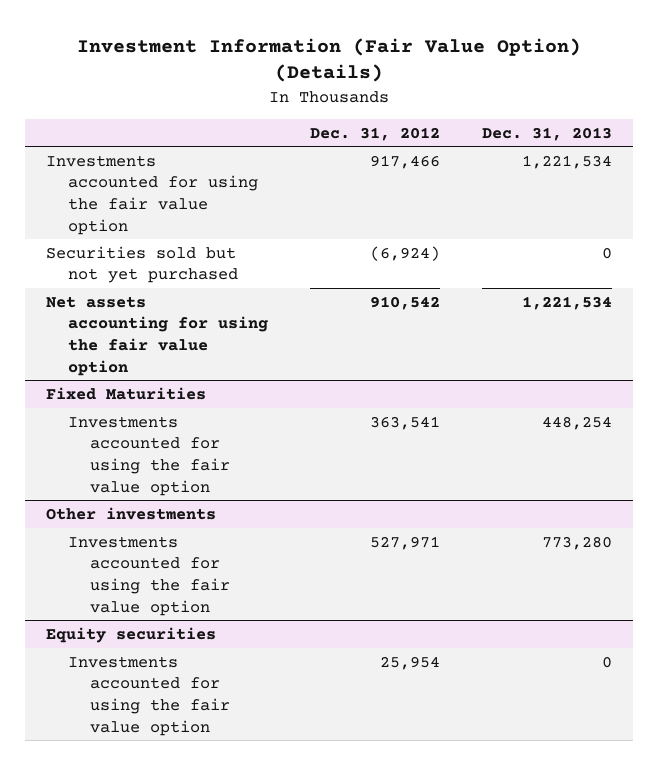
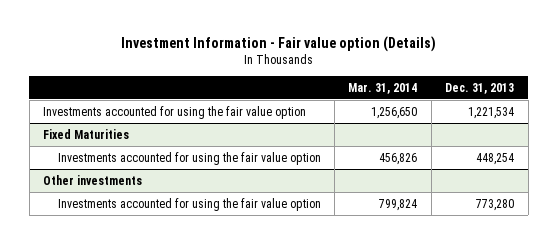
[76,37,581,83] Investment Information (Fair Value Option) (Details) -> [120,35,436,52] Investment Information - Fair value option (Details)
[309,126,440,141] Dec. 31, 2012 -> none
none -> [348,82,418,94] Mar. 31, 2014
[46,245,238,284] Securities sold but not yet purchased -> none
[46,295,268,376] Net assets accounting for using the fair value option -> none
[46,626,217,643] Equity securities -> none
[67,655,230,736] Investments accounted for using the fair value option -> none

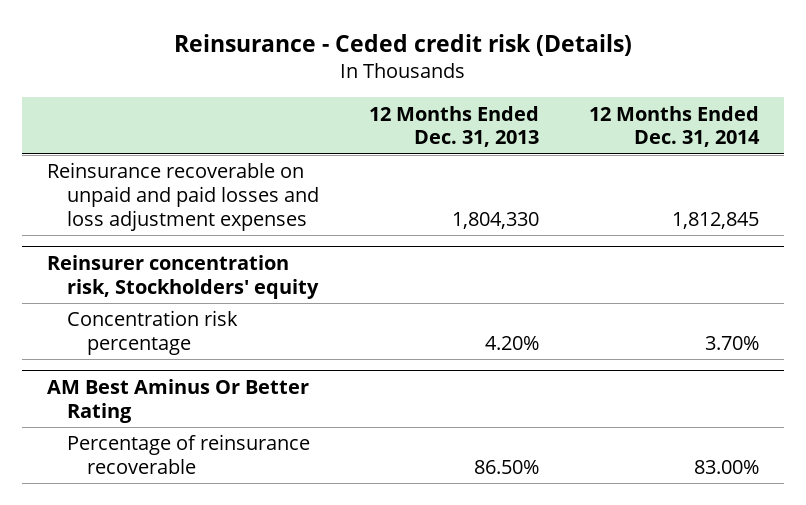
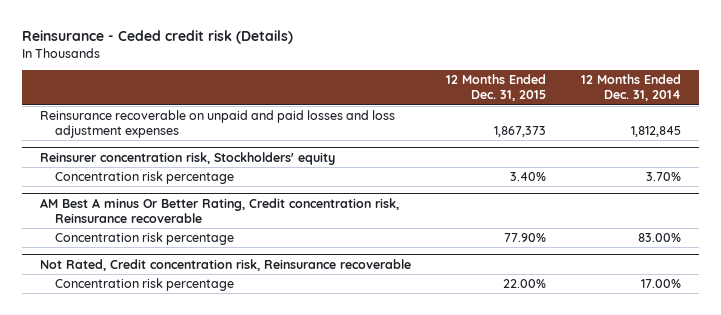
[368,105,539,148] 12 Months Ended Dec. 31, 2013 -> none
none -> [445,74,546,102] 12 Months Ended Dec. 31, 2015
[46,379,309,423] AM Best Aminus Or Better Rating -> none
[66,434,310,475] Percentage of reinsurance recoverable -> none
none -> [39,197,399,223] AM Best A minus Or Better Rating, Credit concentration risk, Reinsurance recoverable
none -> [55,232,235,246] Concentration risk percentage
none -> [39,258,411,271] Not Rated, Credit concentration risk, Reinsurance recoverable
none -> [55,278,235,292] Concentration risk percentage

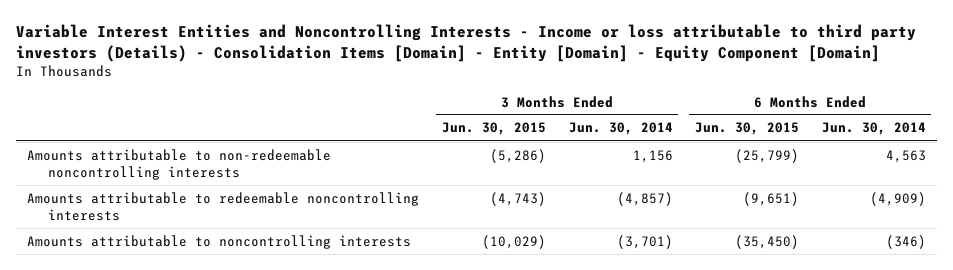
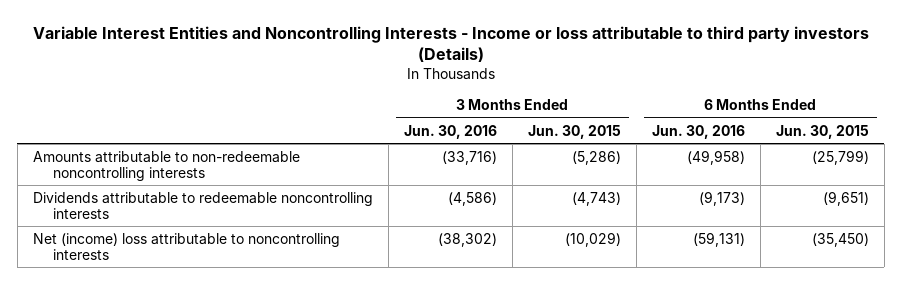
[16,23,917,62] Variable Interest Entities and Noncontrolling Interests - Income or loss attributable to third party investors (Details) - Consolidation Items [Domain] - Entity [Domain] - Equity Component [Domain] -> [32,25,869,63] Variable Interest Entities and Noncontrolling Interests - Income or loss attributable to third party investors (Details)
[568,122,673,136] Jun. 30, 2014 -> none
[821,122,926,136] Jun. 30, 2014 -> none
none -> [403,124,497,139] Jun. 30, 2016
none -> [651,124,745,139] Jun. 30, 2016
[27,191,420,221] Amounts attributable to redeemable noncontrolling interests -> [32,191,373,219] Dividends attributable to redeemable noncontrolling interests
[27,234,412,249] Amounts attributable to noncontrolling interests -> [32,232,340,260] Net (income) loss attributable to noncontrolling interests

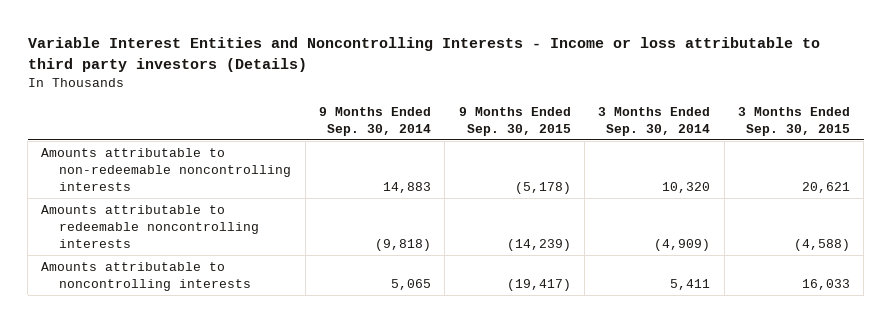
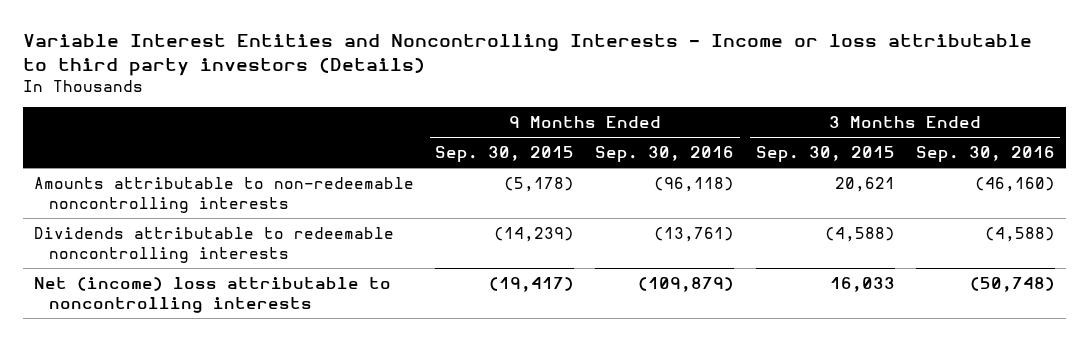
[319,106,432,136] 9 Months Ended Sep. 30, 2014 -> none
[598,106,711,136] 3 Months Ended Sep. 30, 2014 -> none
none -> [595,146,735,163] Sep. 30, 2016
none -> [915,146,1055,163] Sep. 30, 2016
[41,205,260,248] Amounts attributable to redeemable noncontrolling interests -> [33,226,394,263] Dividends attributable to redeemable noncontrolling interests
[41,262,252,291] Amounts attributable to noncontrolling interests -> [33,276,391,313] Net (income) loss attributable to noncontrolling interests

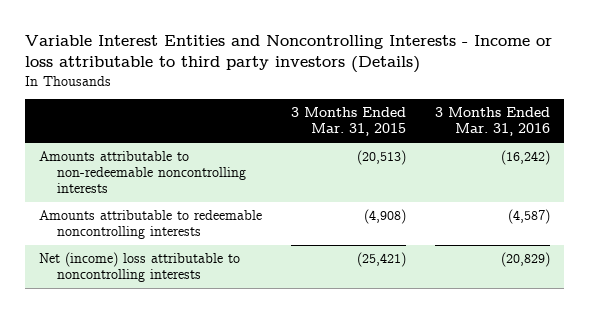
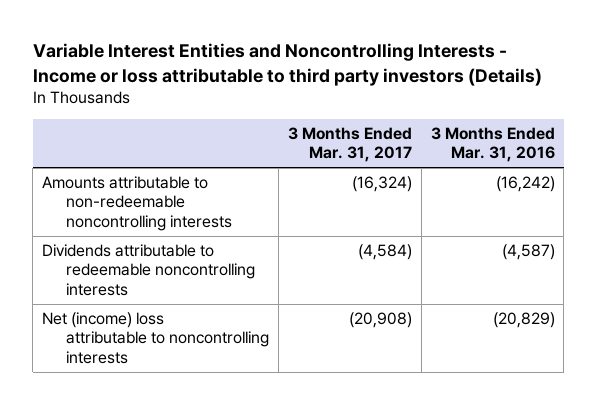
[291,107,407,137] 3 Months Ended Mar. 31, 2015 -> none
none -> [287,126,412,163] 3 Months Ended Mar. 31, 2017
[39,210,263,240] Amounts attributable to redeemable noncontrolling interests -> [42,244,255,296] Dividends attributable to redeemable noncontrolling interests

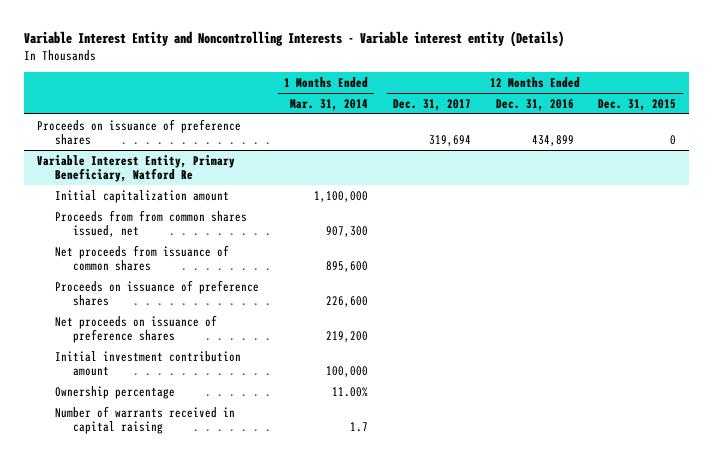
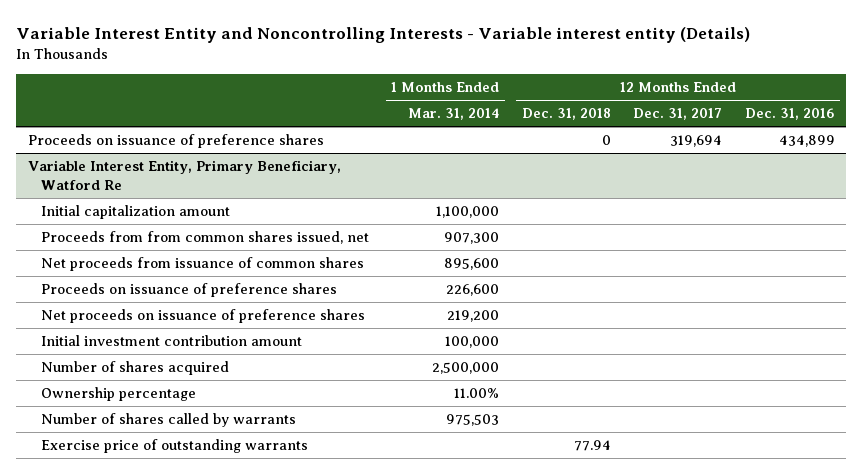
[598,98,677,111] Dec. 31, 2015 -> none
none -> [521,108,611,121] Dec. 31, 2018
none -> [41,361,230,376] Number of shares acquired
[55,405,236,435] Number of warrants received in capital raising -> none
none -> [41,413,297,428] Number of shares called by warrants
none -> [41,439,309,454] Exercise price of outstanding warrants

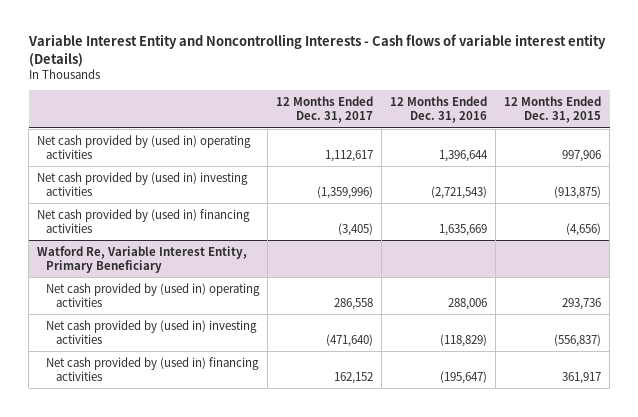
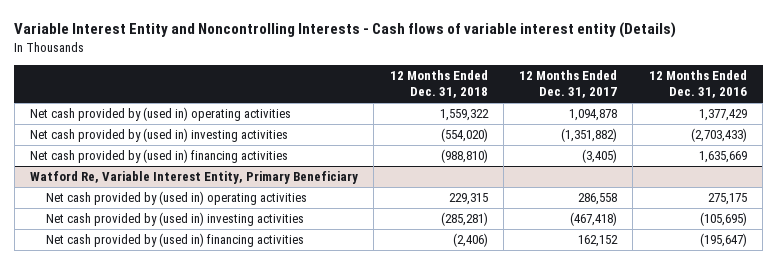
[504,96,602,124] 12 Months Ended Dec. 31, 2015 -> none
none -> [389,69,488,99] 12 Months Ended Dec. 31, 2018
[325,150,374,163] 1,112,617 -> [569,109,618,122] 1,094,878
[439,150,489,163] 1,396,644 -> [698,109,747,122] 1,377,429
[317,186,374,200] (1,359,996) -> [561,128,618,143] (1,351,882)
[431,186,488,200] (2,721,543) -> [690,128,747,143] (2,703,433)
[448,298,488,311] 288,006 -> [707,193,747,206] 275,175
[326,334,374,348] (471,640) -> [570,212,618,227] (467,418)
[440,334,488,348] (118,829) -> [699,212,747,227] (105,695)

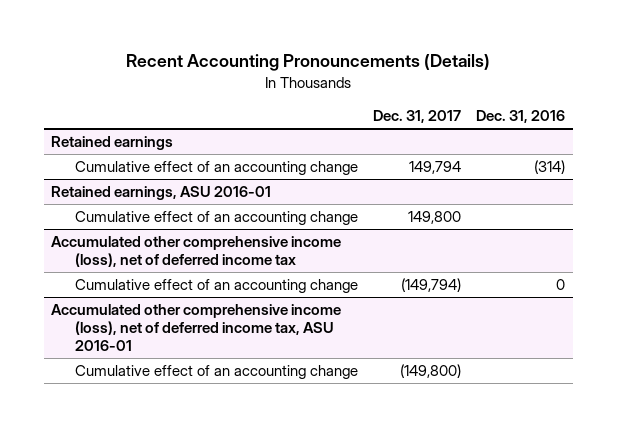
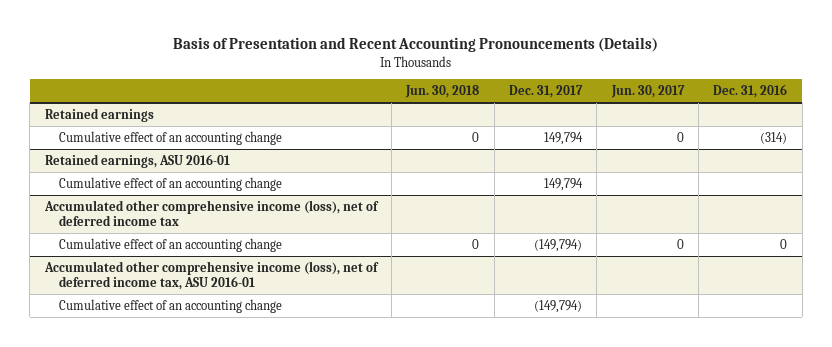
[126,54,491,72] Recent Accounting Pronouncements (Details) -> [172,37,658,53] Basis of Presentation and Recent Accounting Pronouncements (Details)
none -> [405,85,480,99] Jun. 30, 2018
none -> [610,85,685,99] Jun. 30, 2017
[407,211,461,225] 149,800 -> [543,177,583,191] 149,794
[399,364,461,379] (149,800) -> [533,299,582,313] (149,794)

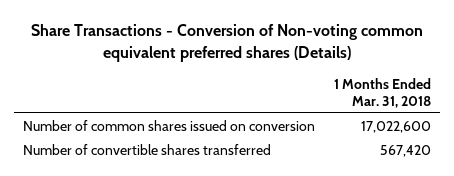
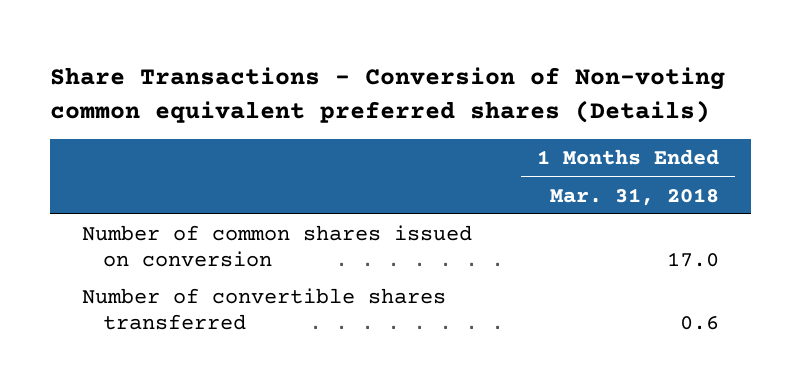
[360,120,431,133] 17,022,600 -> [666,252,719,268] 17.0
[379,144,431,157] 567,420 -> [679,316,719,331] 0.6

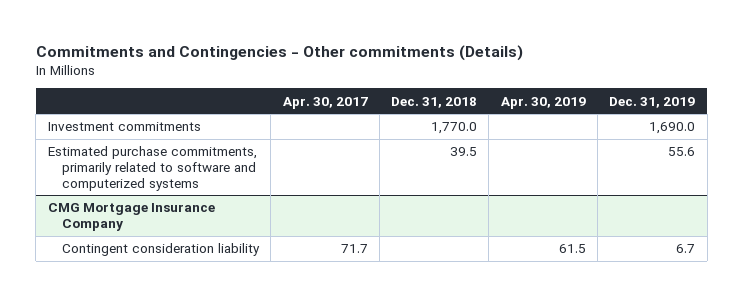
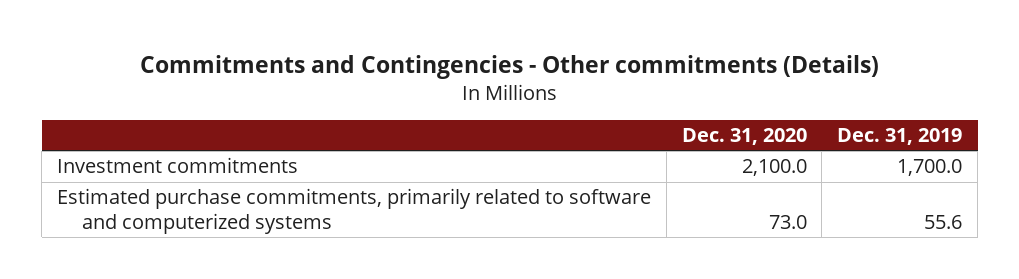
[282,96,368,109] Apr. 30, 2017 -> none
[391,96,478,108] Dec. 31, 2018 -> none
[500,96,586,109] Apr. 30, 2019 -> none
none -> [681,128,807,146] Dec. 31, 2020
[649,122,696,135] 1,690.0 -> [897,159,963,177] 1,700.0
[47,203,215,231] CMG Mortgage Insurance Company -> none
[61,243,260,257] Contingent consideration liability -> none

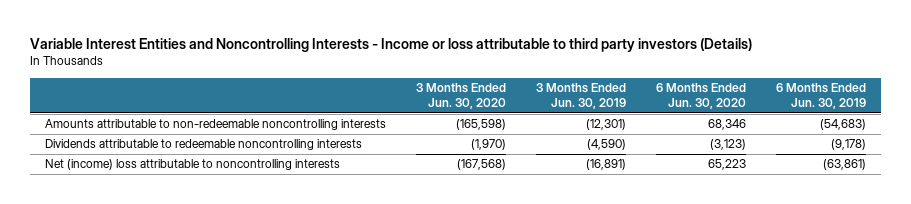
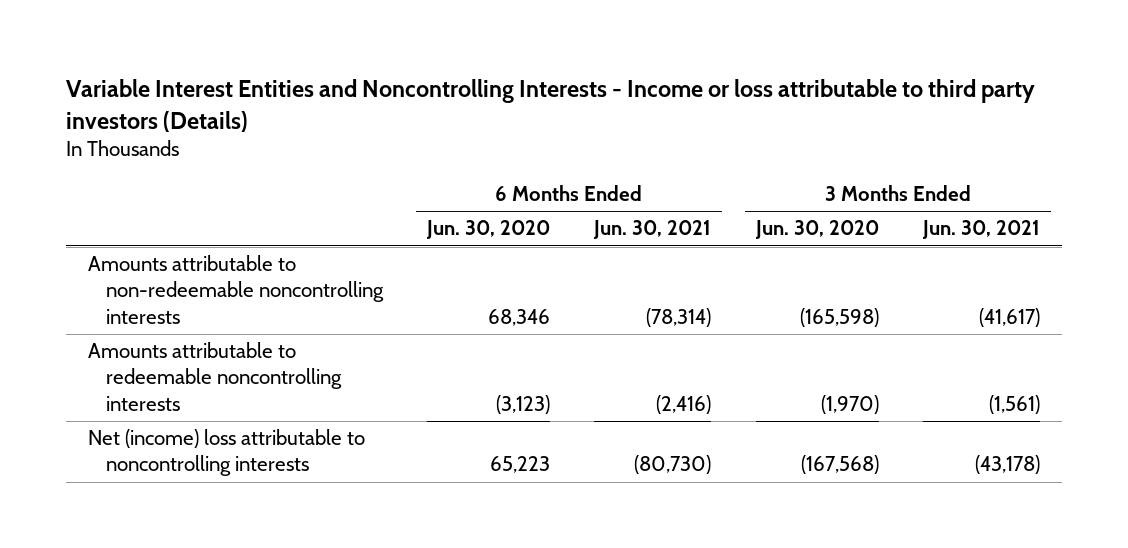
[535,82,626,110] 3 Months Ended Jun. 30, 2019 -> none
[775,82,866,110] 6 Months Ended Jun. 30, 2019 -> none
none -> [593,220,712,240] Jun. 30, 2021
none -> [921,220,1040,240] Jun. 30, 2021
[44,139,362,151] Dividends attributable to redeemable noncontrolling interests -> [87,342,342,411] Amounts attributable to redeemable noncontrolling interests

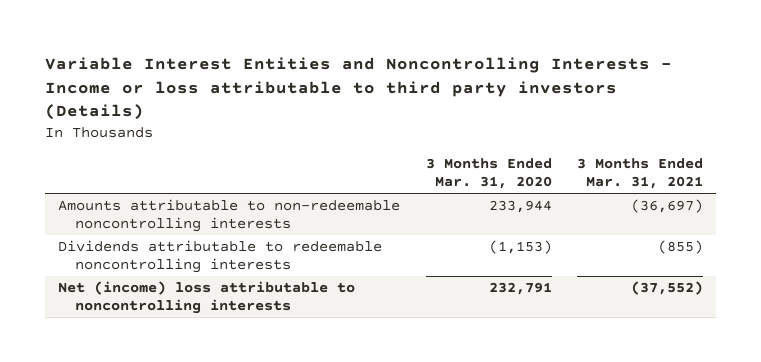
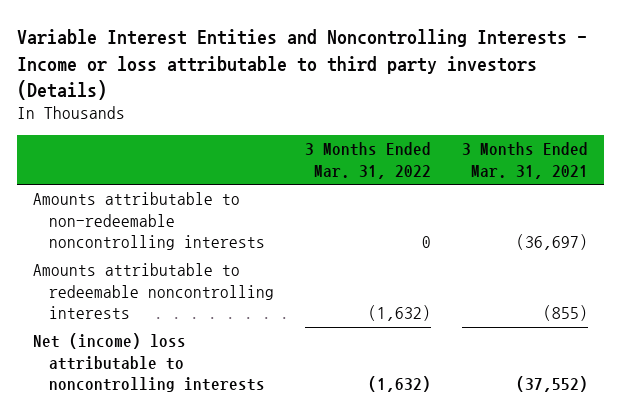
[425,157,552,190] 3 Months Ended Mar. 31, 2020 -> none
none -> [305,142,432,179] 3 Months Ended Mar. 31, 2022
[58,239,383,274] Dividends attributable to redeemable noncontrolling interests -> [32,263,274,320] Amounts attributable to redeemable noncontrolling interests

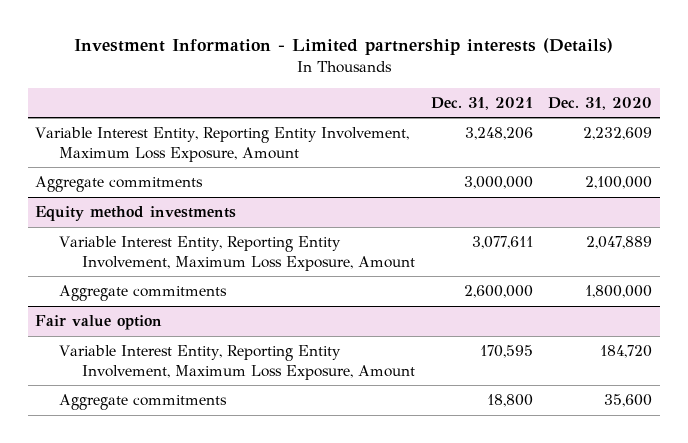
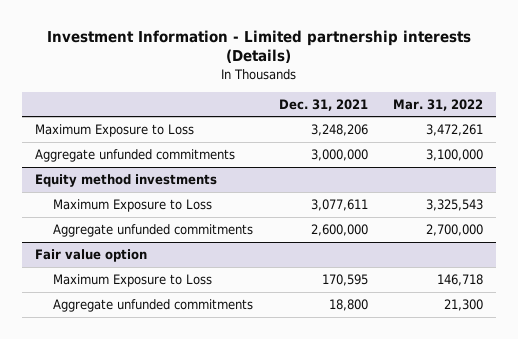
[548,96,653,110] Dec. 31, 2020 -> none
none -> [393,98,484,111] Mar. 31, 2022
[35,127,410,162] Variable Interest Entity, Reporting Entity Involvement, Maximum Loss Exposure, Amount -> [34,124,194,138] Maximum Exposure to Loss
[35,176,204,193] Aggregate commitments -> [34,149,235,163] Aggregate unfunded commitments
[58,236,416,271] Variable Interest Entity, Reporting Entity Involvement, Maximum Loss Exposure, Amount -> [52,199,212,213] Maximum Exposure to Loss
[58,285,227,302] Aggregate commitments -> [52,224,253,238] Aggregate unfunded commitments
[58,345,416,380] Variable Interest Entity, Reporting Entity Involvement, Maximum Loss Exposure, Amount -> [52,274,212,288] Maximum Exposure to Loss
[58,394,227,411] Aggregate commitments -> [52,299,253,313] Aggregate unfunded commitments

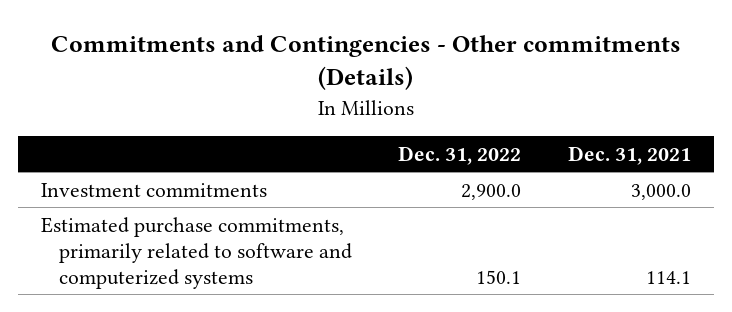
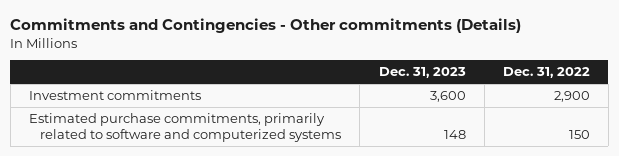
[567,145,691,165] Dec. 31, 2021 -> none
none -> [378,67,466,79] Dec. 31, 2023
[461,183,522,200] 2,900.0 -> [553,90,590,102] 2,900
[476,269,522,284] 150.1 -> [568,129,590,139] 150

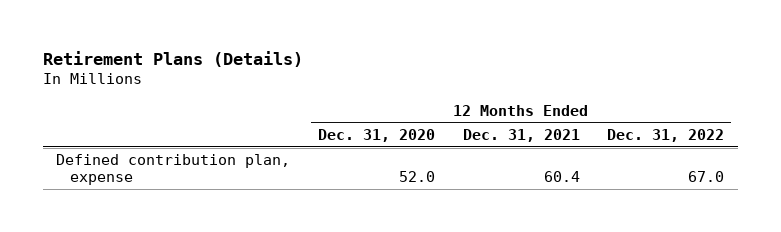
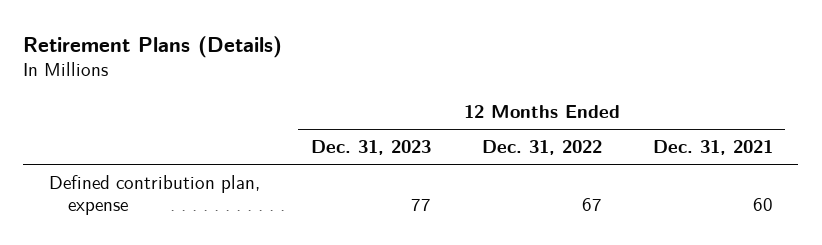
[317,129,435,143] Dec. 31, 2020 -> none
none -> [310,140,431,156] Dec. 31, 2023
[543,171,580,183] 60.4 -> [752,198,773,212] 60
[688,171,725,183] 67.0 -> [581,198,602,212] 67

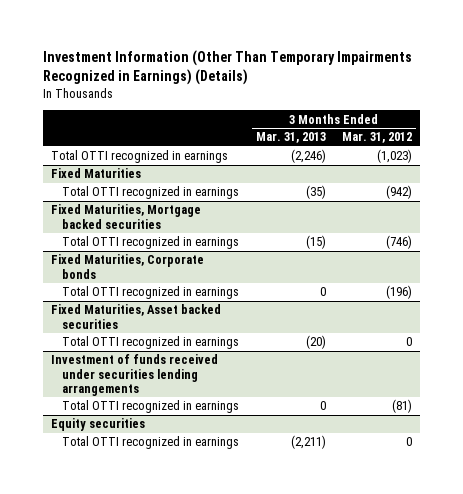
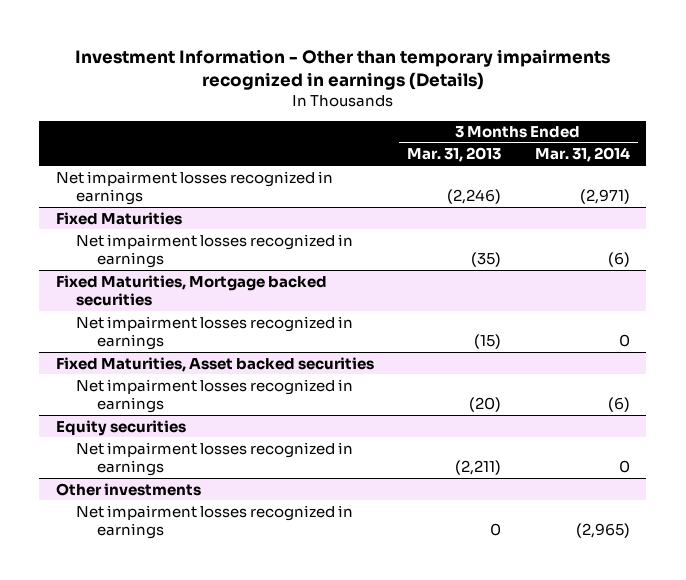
[42,50,412,86] Investment Information (Other Than Temporary Impairments Recognized in Earnings) (Details) -> [74,48,610,90] Investment Information - Other than temporary impairments recognized in earnings (Details)
[341,132,412,144] Mar. 31, 2012 -> none
none -> [534,147,630,163] Mar. 31, 2014
[51,150,229,164] Total OTTI recognized in earnings -> [56,170,334,205] Net impairment losses recognized in earnings
[62,186,240,200] Total OTTI recognized in earnings -> [76,233,354,268] Net impairment losses recognized in earnings
[51,254,205,279] Fixed Maturities, Corporate bonds -> none
[62,286,240,300] Total OTTI recognized in earnings -> none
[62,236,240,250] Total OTTI recognized in earnings -> [76,315,354,350] Net impairment losses recognized in earnings
[51,354,219,396] Investment of funds received under securities lending arrangements -> none
[62,400,240,414] Total OTTI recognized in earnings -> none
[62,336,240,350] Total OTTI recognized in earnings -> [76,378,354,413] Net impairment losses recognized in earnings
[62,436,240,450] Total OTTI recognized in earnings -> [76,441,354,476] Net impairment losses recognized in earnings
none -> [56,482,202,496] Other investments
none -> [76,504,354,539] Net impairment losses recognized in earnings

